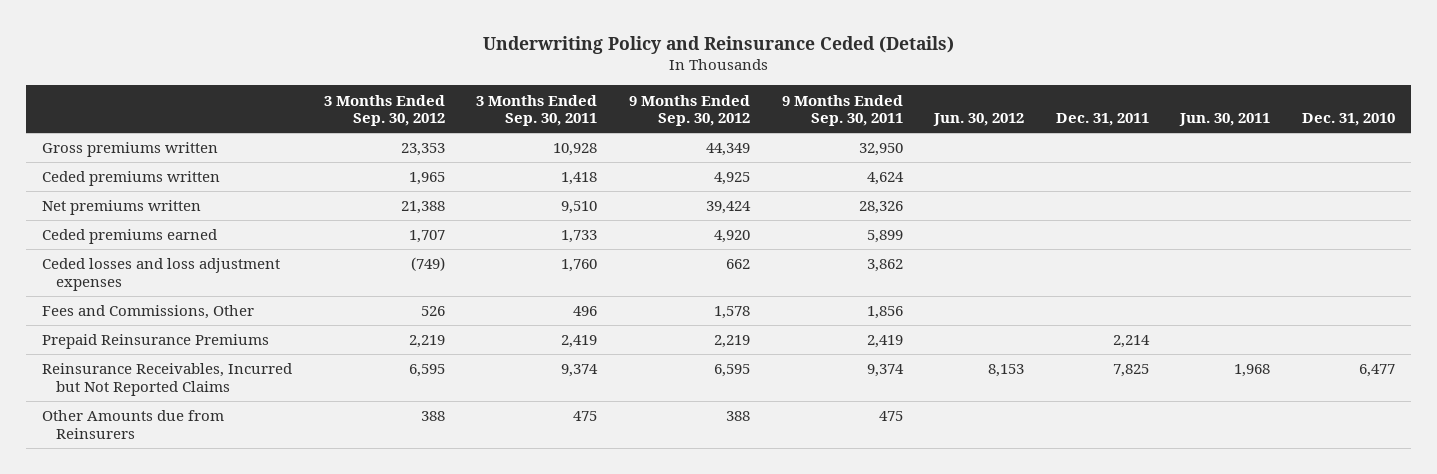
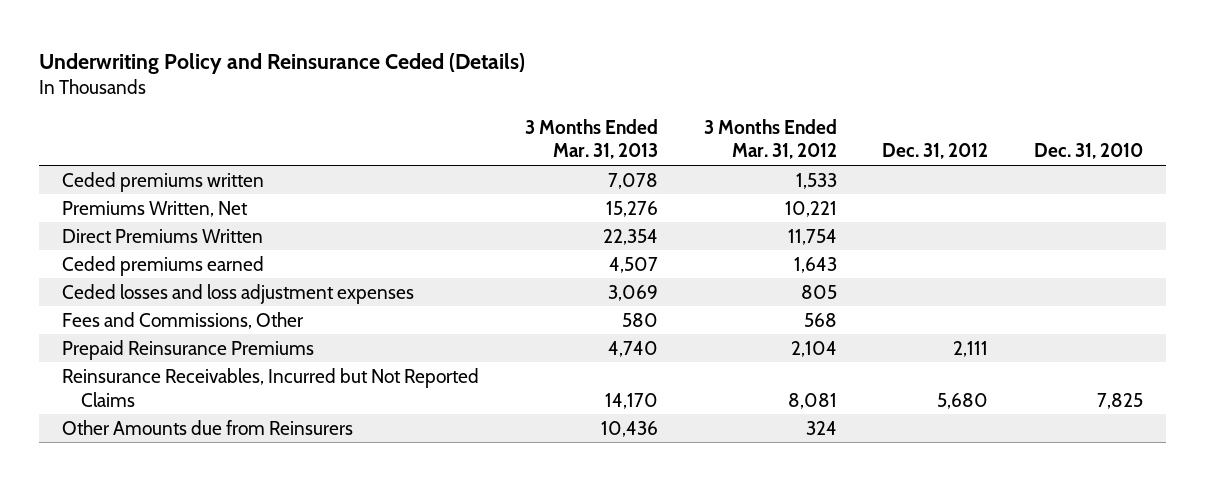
[323,94,445,127] 3 Months Ended Sep. 30, 2012 -> none
[476,94,598,127] 3 Months Ended Sep. 30, 2011 -> none
[628,94,750,127] 9 Months Ended Sep. 30, 2012 -> none
[781,94,903,127] 9 Months Ended Sep. 30, 2011 -> none
[933,113,1025,127] Jun. 30, 2012 -> none
[1055,113,1149,127] Dec. 31, 2011 -> none
[1179,113,1271,127] Jun. 30, 2011 -> none
none -> [524,118,658,160] 3 Months Ended Mar. 31, 2013
none -> [703,118,837,160] 3 Months Ended Mar. 31, 2012
none -> [882,143,989,160] Dec. 31, 2012
[42,142,219,158] Gross premiums written -> none
[42,200,202,216] Net premiums written -> [62,200,249,217] Premiums Written, Net
none -> [62,228,264,243] Direct Premiums Written
[1359,364,1396,378] 6,477 -> [1096,392,1143,409] 7,825

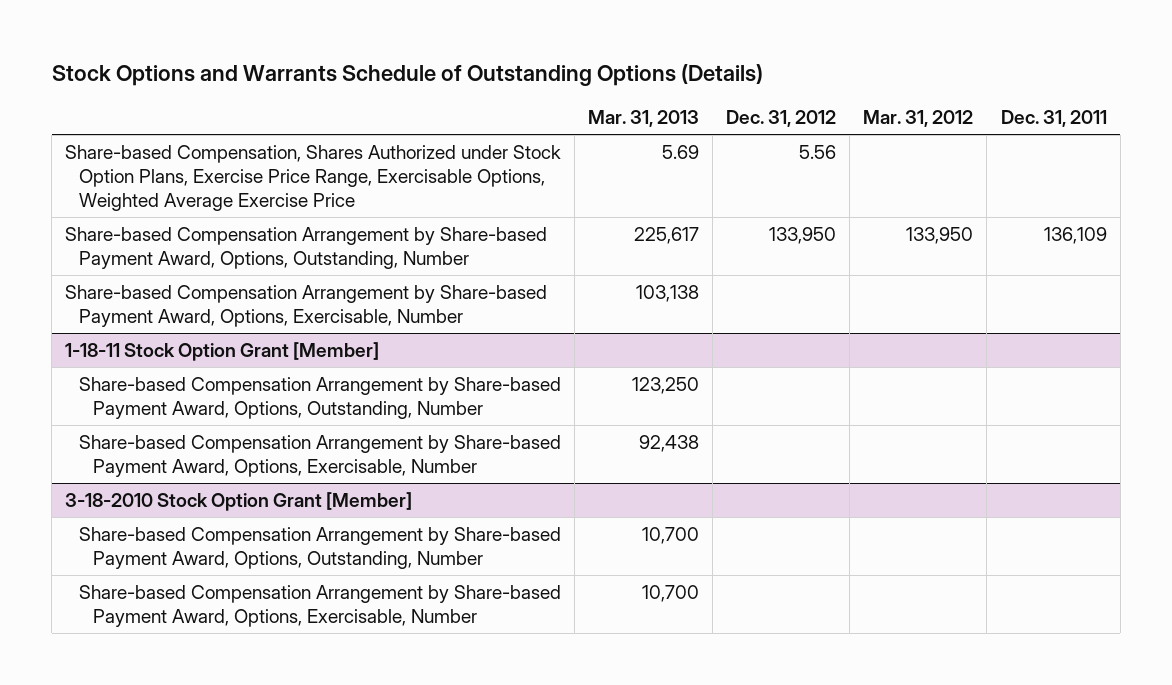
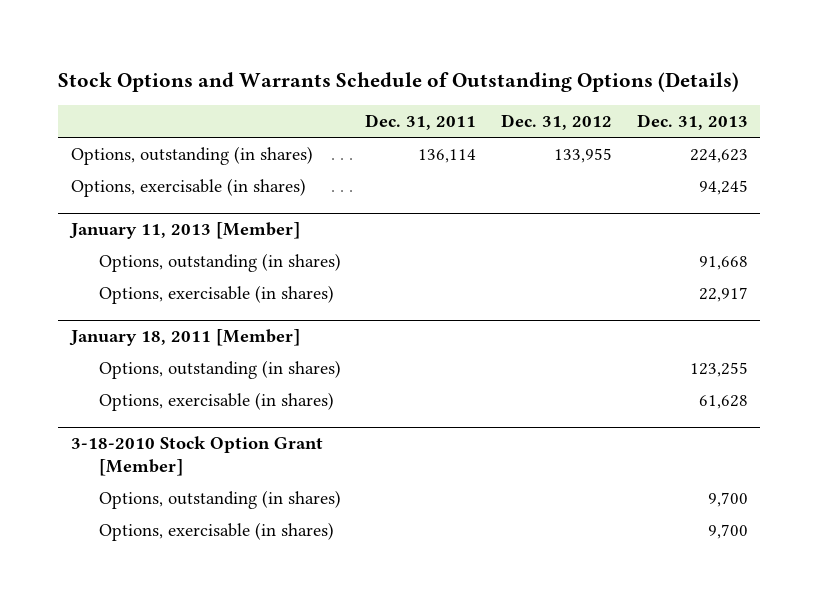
[588,110,700,128] Mar. 31, 2013 -> none
[863,110,974,128] Mar. 31, 2012 -> none
none -> [636,114,748,131] Dec. 31, 2013
[65,145,562,212] Share-based Compensation, Shares Authorized under Stock Option Plans, Exercise Price Range, Exercisable Options, Weighted Average Exercise Price -> none
[65,227,548,270] Share-based Compensation Arrangement by Share-based Payment Award, Options, Outstanding, Number -> none
[65,342,380,362] 1-18-11 Stock Option Grant [Member] -> none
[78,377,561,420] Share-based Compensation Arrangement by Share-based Payment Award, Options, Outstanding, Number -> none
[78,435,561,478] Share-based Compensation Arrangement by Share-based Payment Award, Options, Exercisable, Number -> none
none -> [70,146,313,166] Options, outstanding (in shares)
[65,285,548,328] Share-based Compensation Arrangement by Share-based Payment Award, Options, Exercisable, Number -> [70,178,306,198] Options, exercisable (in shares)
none -> [68,222,300,240] January 11, 2013 [Member]
none -> [98,253,341,273] Options, outstanding (in shares)
none -> [98,285,334,305] Options, exercisable (in shares)
none -> [68,329,300,347] January 18, 2011 [Member]
none -> [98,360,341,380] Options, outstanding (in shares)
none -> [98,392,334,412] Options, exercisable (in shares)
[78,527,561,570] Share-based Compensation Arrangement by Share-based Payment Award, Options, Outstanding, Number -> [98,490,341,510] Options, outstanding (in shares)
[78,585,561,628] Share-based Compensation Arrangement by Share-based Payment Award, Options, Exercisable, Number -> [98,522,334,542] Options, exercisable (in shares)

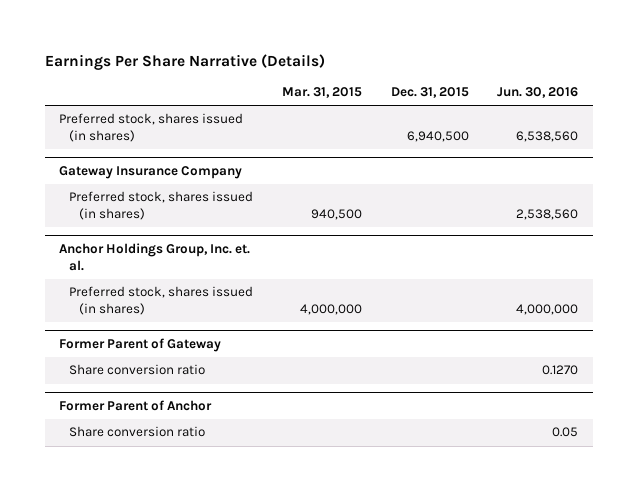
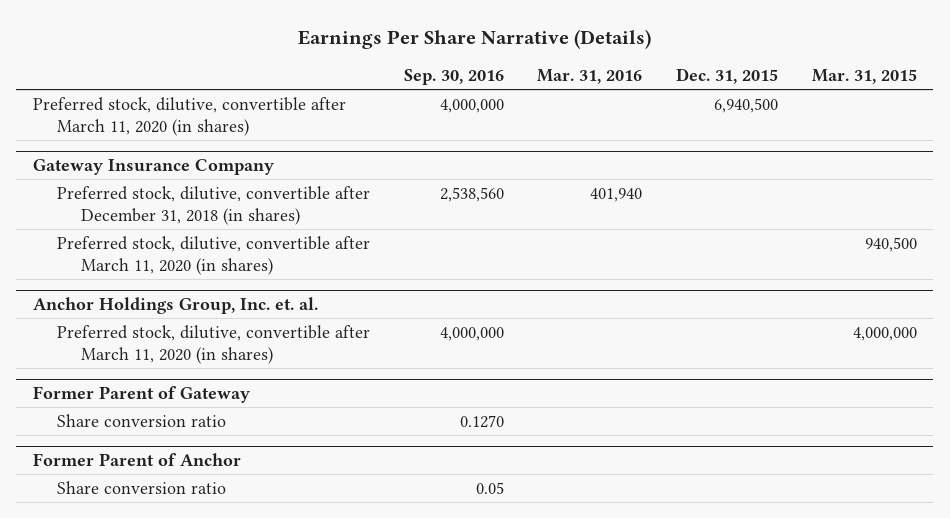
[497,87,579,99] Jun. 30, 2016 -> none
none -> [403,69,504,86] Sep. 30, 2016
none -> [537,69,643,85] Mar. 31, 2016
[59,113,244,143] Preferred stock, shares issued (in shares) -> [33,96,347,136] Preferred stock, dilutive, convertible after March 11, 2020 (in shares)
none -> [57,185,371,225] Preferred stock, dilutive, convertible after December 31, 2018 (in shares)
[69,191,254,221] Preferred stock, shares issued (in shares) -> [57,235,371,275] Preferred stock, dilutive, convertible after March 11, 2020 (in shares)
[69,286,254,316] Preferred stock, shares issued (in shares) -> [57,324,371,364] Preferred stock, dilutive, convertible after March 11, 2020 (in shares)

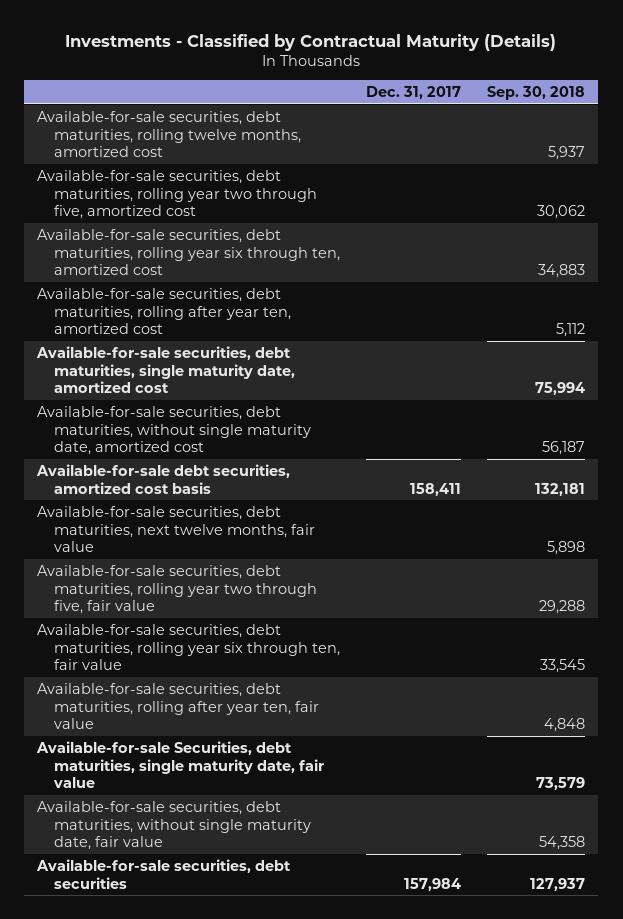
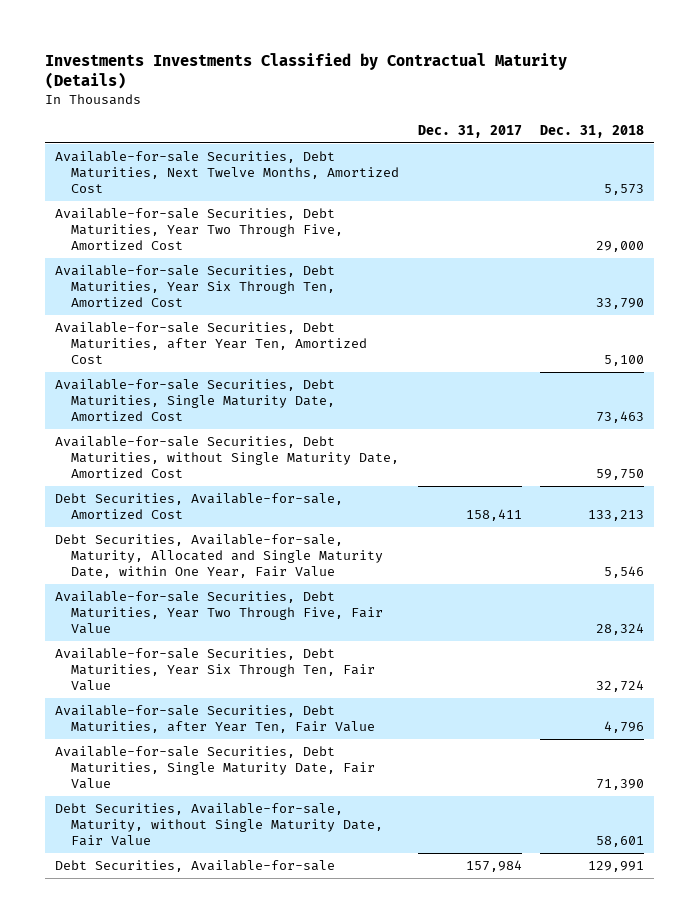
[65,33,557,51] Investments - Classified by Contractual Maturity (Details) -> [45,52,568,90] Investments Investments Classified by Contractual Maturity (Details)
[487,85,586,100] Sep. 30, 2018 -> none
none -> [540,124,645,138] Dec. 31, 2018
[37,110,302,158] Available-for-sale securities, debt maturities, rolling twelve months, amortized cost -> [54,151,400,193] Available-for-sale Securities, Debt Maturities, Next Twelve Months, Amortized Cost
[37,169,318,220] Available-for-sale securities, debt maturities, rolling year two through five, amortized cost -> [54,208,344,250] Available-for-sale Securities, Debt Maturities, Year Two Through Five, Amortized Cost
[37,228,341,276] Available-for-sale securities, debt maturities, rolling year six through ten, amortized cost -> [54,265,336,307] Available-for-sale Securities, Debt Maturities, Year Six Through Ten, Amortized Cost
[37,287,292,335] Available-for-sale securities, debt maturities, rolling after year ten, amortized cost -> [54,322,368,364] Available-for-sale Securities, Debt Maturities, after Year Ten, Amortized Cost
[36,345,296,394] Available-for-sale securities, debt maturities, single maturity date, amortized cost -> [54,379,336,421] Available-for-sale Securities, Debt Maturities, Single Maturity Date, Amortized Cost
[37,405,312,456] Available-for-sale securities, debt maturities, without single maturity date, amortized cost -> [54,436,400,478] Available-for-sale Securities, Debt Maturities, without Single Maturity Date, Amortized Cost
[36,463,291,494] Available-for-sale debt securities, amortized cost basis -> [54,493,343,520] Debt Securities, Available-for-sale, Amortized Cost
[37,505,316,553] Available-for-sale securities, debt maturities, next twelve months, fair value -> [54,534,384,578] Debt Securities, Available-for-sale, Maturity, Allocated and Single Maturity Date, within One Year, Fair Value
[37,564,318,615] Available-for-sale securities, debt maturities, rolling year two through five, fair value -> [54,591,384,634] Available-for-sale Securities, Debt Maturities, Year Two Through Five, Fair Value
[37,623,341,671] Available-for-sale securities, debt maturities, rolling year six through ten, fair value -> [54,648,376,691] Available-for-sale Securities, Debt Maturities, Year Six Through Ten, Fair Value
[37,682,320,730] Available-for-sale securities, debt maturities, rolling after year ten, fair value -> [54,705,376,734] Available-for-sale Securities, Debt Maturities, after Year Ten, Fair Value
[36,740,325,789] Available-for-sale Securities, debt maturities, single maturity date, fair value -> [54,746,376,789] Available-for-sale Securities, Debt Maturities, Single Maturity Date, Fair Value
[37,800,312,851] Available-for-sale securities, debt maturities, without single maturity date, fair value -> [54,803,384,846] Debt Securities, Available-for-sale, Maturity, without Single Maturity Date, Fair Value
[36,858,292,889] Available-for-sale securities, debt securities -> [54,860,335,873] Debt Securities, Available-for-sale

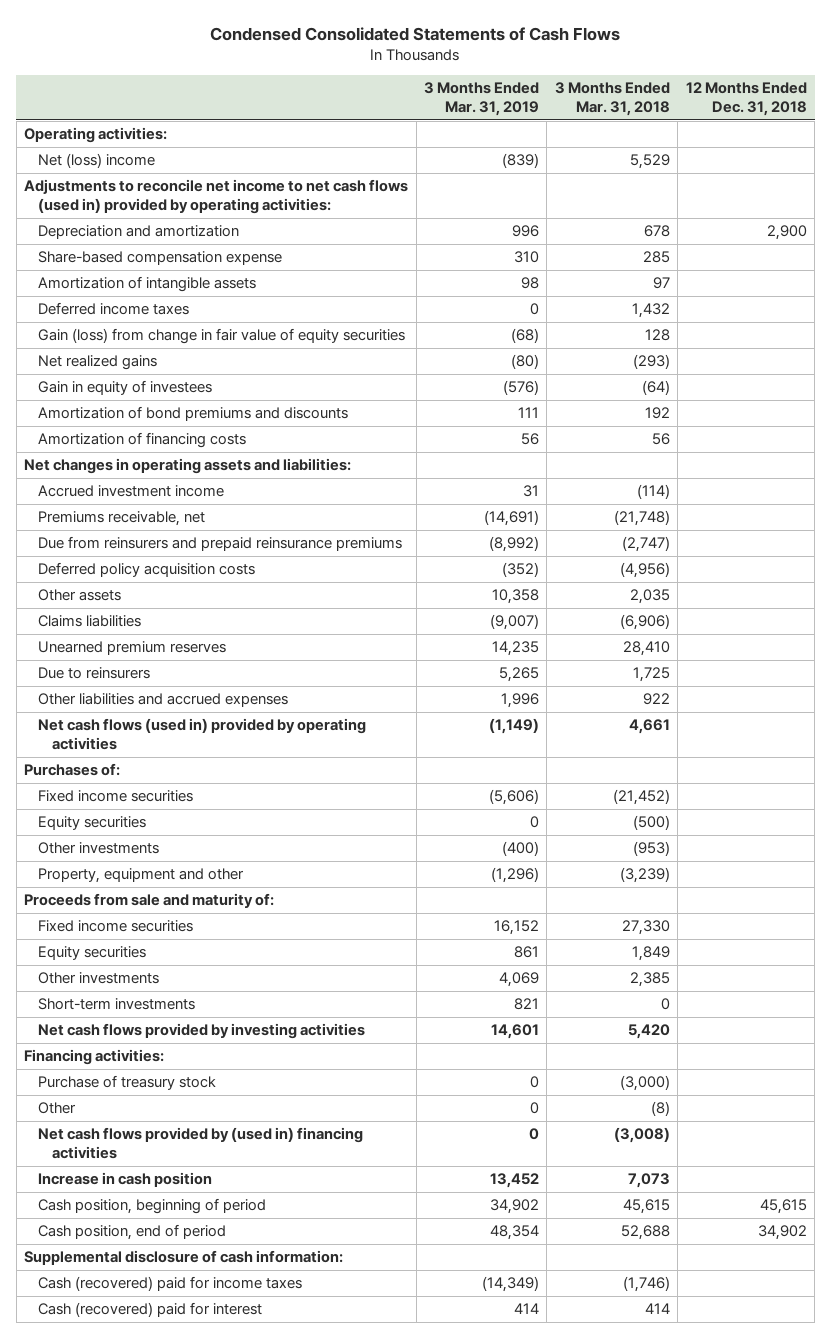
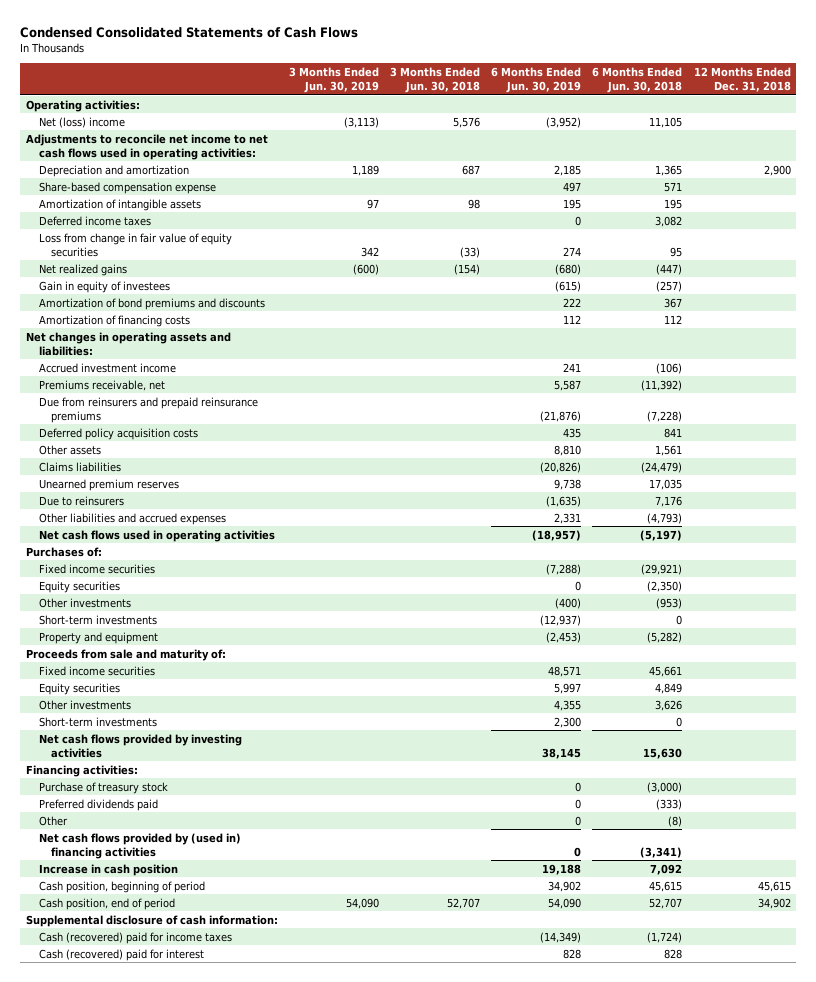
[424,82,540,117] 3 Months Ended Mar. 31, 2019 -> none
[554,82,670,117] 3 Months Ended Mar. 31, 2018 -> none
none -> [288,67,379,94] 3 Months Ended Jun. 30, 2019
none -> [390,67,481,94] 3 Months Ended Jun. 30, 2018
none -> [491,67,582,94] 6 Months Ended Jun. 30, 2019
none -> [592,67,683,94] 6 Months Ended Jun. 30, 2018
[24,179,409,215] Adjustments to reconcile net income to net cash flows (used in) provided by operating activities: -> [25,133,268,160] Adjustments to reconcile net income to net cash flows used in operating activities:
[37,328,405,345] Gain (loss) from change in fair value of equity securities -> [38,232,232,257] Loss from change in fair value of equity securities
[37,718,366,751] Net cash flows (used in) provided by operating activities -> [38,529,275,542] Net cash flows used in operating activities
none -> [38,614,157,625] Short-term investments
[37,868,244,884] Property, equipment and other -> [38,631,158,644] Property and equipment
none -> [38,798,158,811] Preferred dividends paid

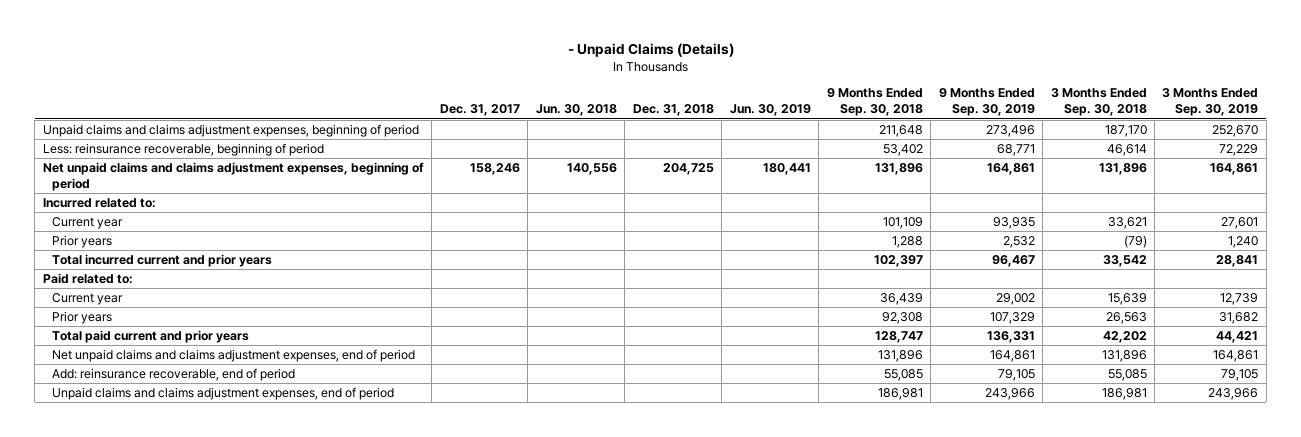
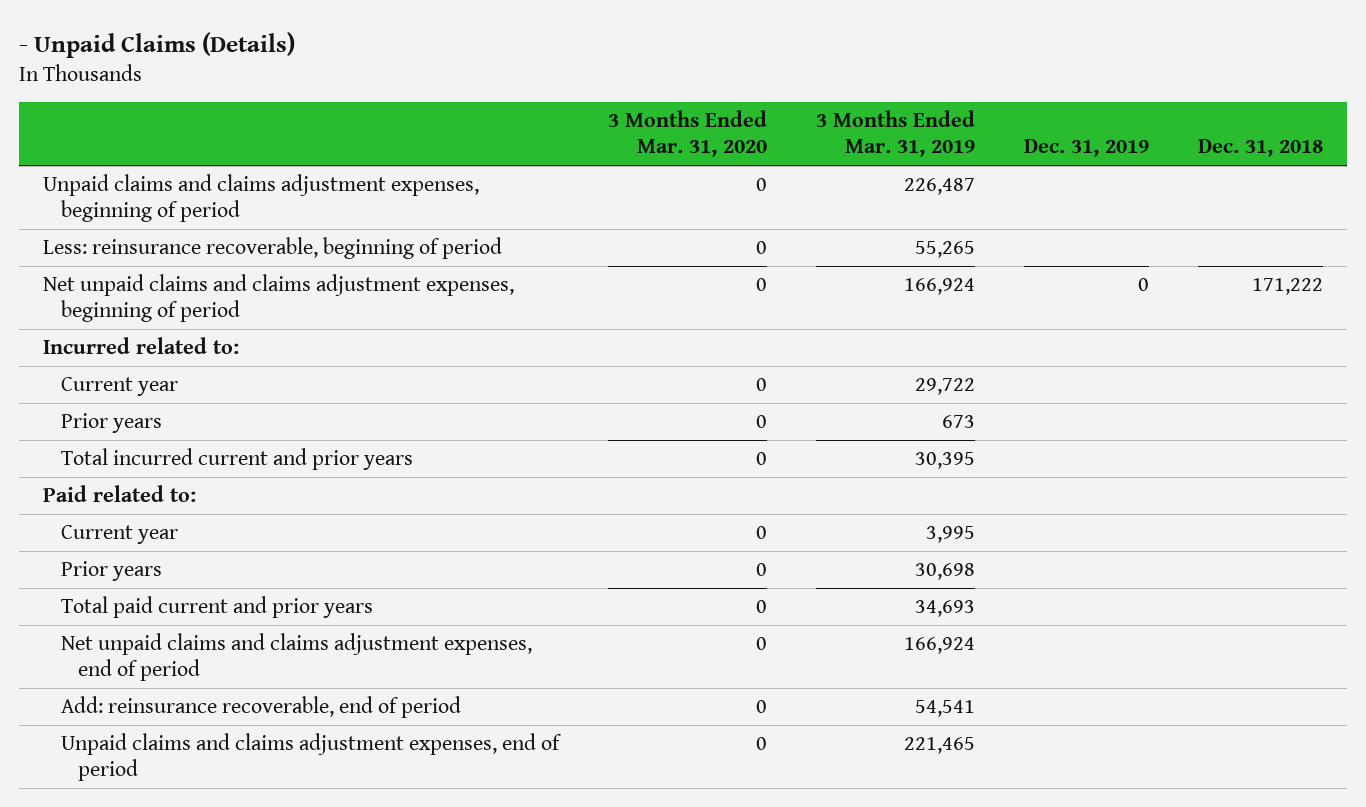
[439,104,520,117] Dec. 31, 2017 -> none
[535,104,617,117] Jun. 30, 2018 -> none
[729,104,811,117] Jun. 30, 2019 -> none
[826,88,923,117] 9 Months Ended Sep. 30, 2018 -> none
[938,88,1035,117] 9 Months Ended Sep. 30, 2019 -> none
[1050,88,1147,117] 3 Months Ended Sep. 30, 2018 -> none
[1162,88,1259,117] 3 Months Ended Sep. 30, 2019 -> none
none -> [607,110,767,158] 3 Months Ended Mar. 31, 2020
none -> [815,110,975,158] 3 Months Ended Mar. 31, 2019
none -> [1023,139,1149,158] Dec. 31, 2019
[662,163,714,176] 204,725 -> [1251,278,1323,296] 171,222

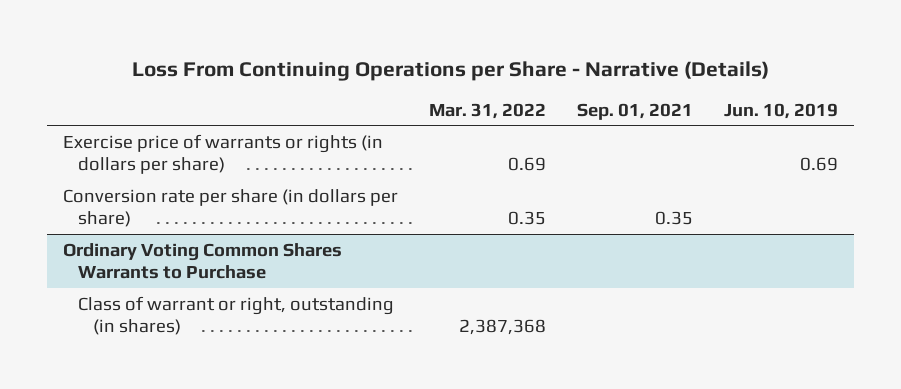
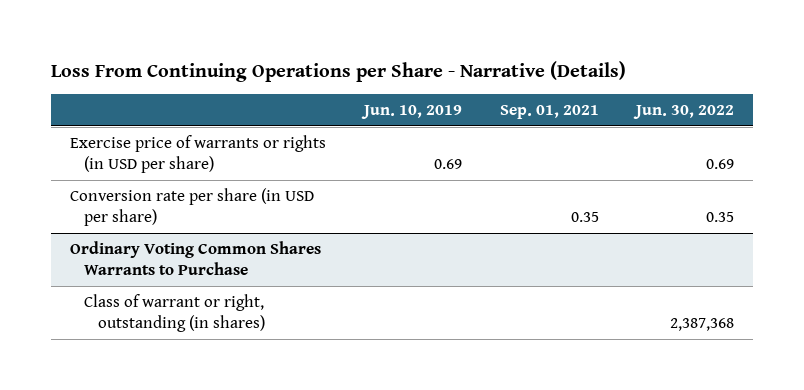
[428,102,546,119] Mar. 31, 2022 -> none
none -> [633,105,735,120] Jun. 30, 2022
[62,133,383,174] Exercise price of warrants or rights (in dollars per share) -> [69,135,326,174] Exercise price of warrants or rights (in USD per share)
[62,188,398,227] Conversion rate per share (in dollars per share) -> [69,188,314,227] Conversion rate per share (in USD per share)

